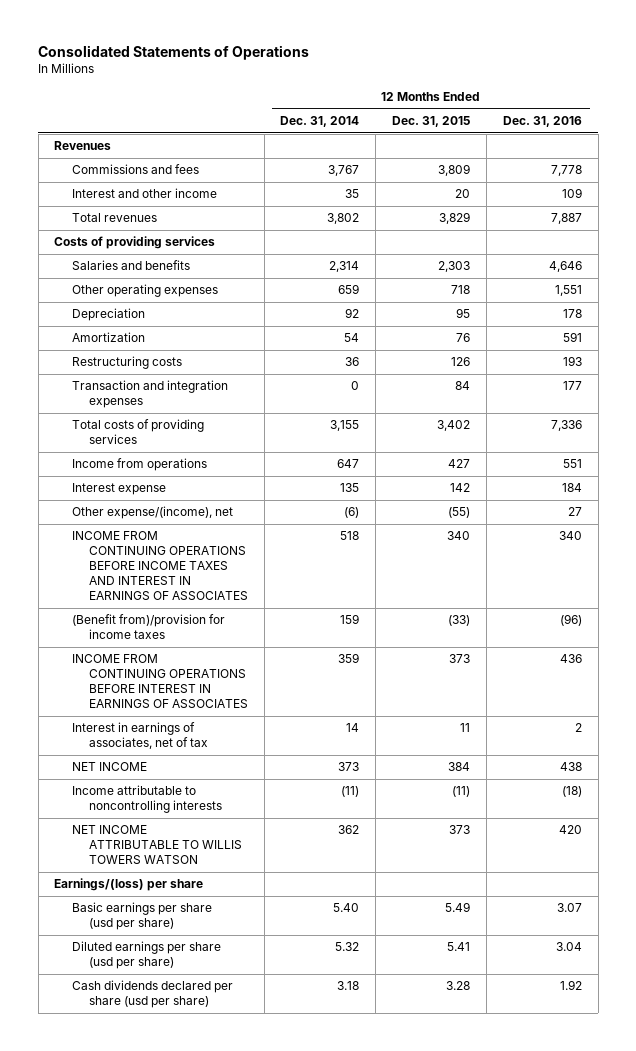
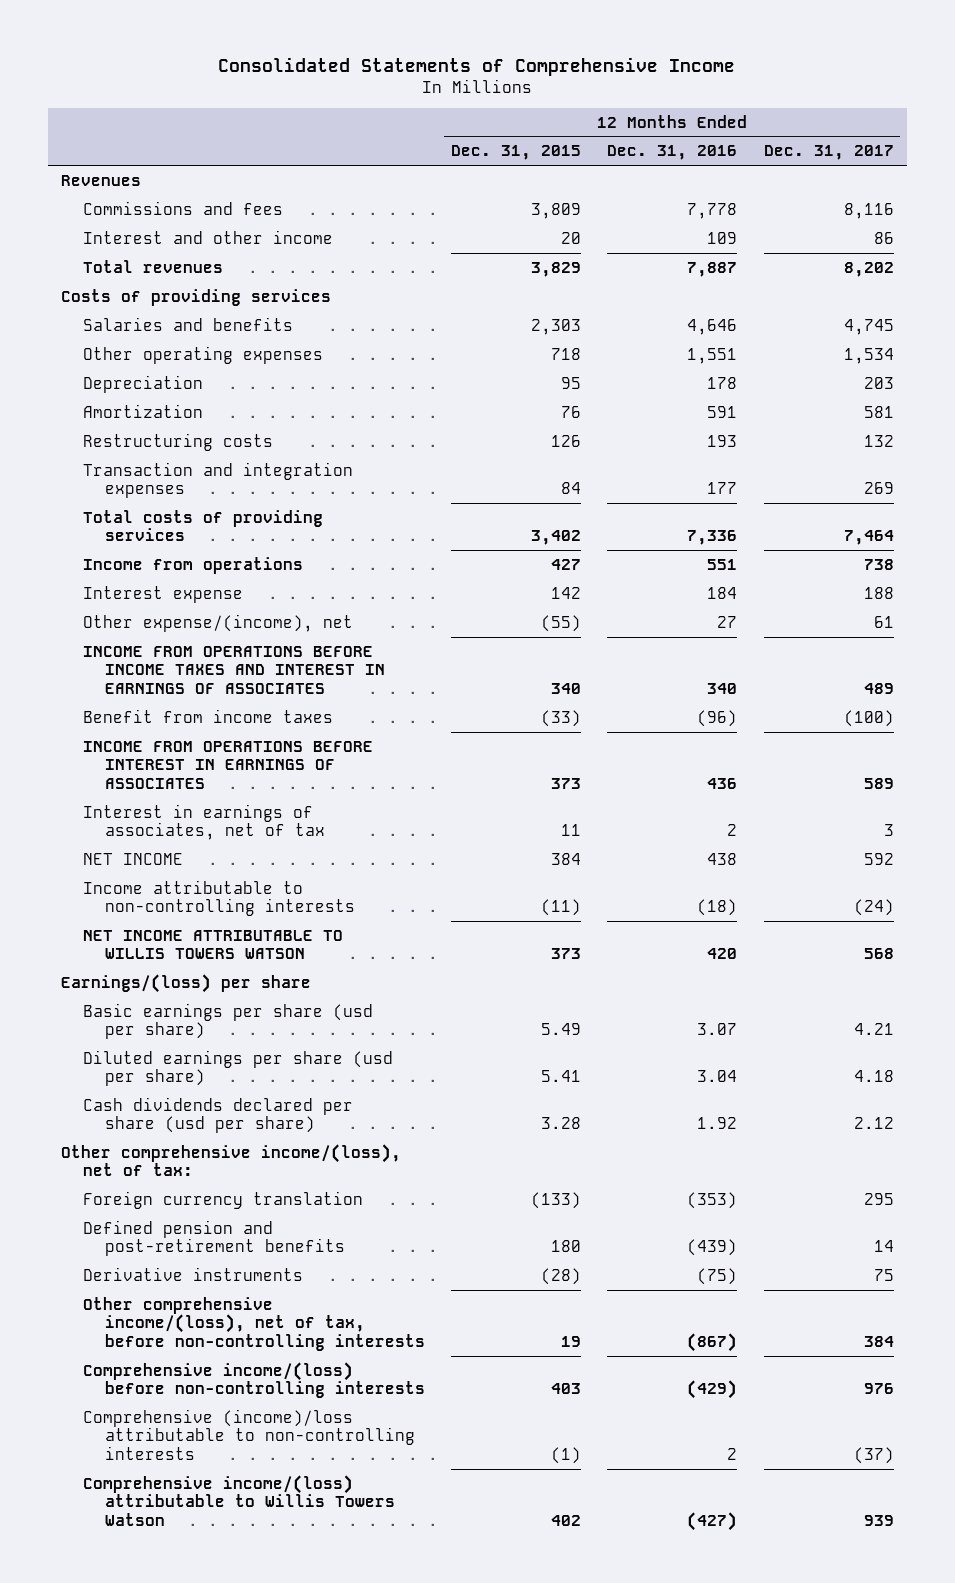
[38,44,310,60] Consolidated Statements of Operations -> [218,56,736,76] Consolidated Statements of Comprehensive Income
[280,116,360,128] Dec. 31, 2014 -> none
none -> [763,145,894,161] Dec. 31, 2017
[71,531,248,601] INCOME FROM CONTINUING OPERATIONS BEFORE INCOME TAXES AND INTEREST IN EARNINGS OF ASSOCIATES -> [82,645,385,694] INCOME FROM OPERATIONS BEFORE INCOME TAXES AND INTEREST IN EARNINGS OF ASSOCIATES
[71,614,225,640] (Benefit from)/provision for income taxes -> [82,708,333,723] Benefit from income taxes
[71,654,248,709] INCOME FROM CONTINUING OPERATIONS BEFORE INTEREST IN EARNINGS OF ASSOCIATES -> [82,740,373,789] INCOME FROM OPERATIONS BEFORE INTEREST IN EARNINGS OF ASSOCIATES
[71,785,222,814] Income attributable to noncontrolling interests -> [82,879,355,917] Income attributable to non-controlling interests
none -> [60,1143,401,1177] Other comprehensive income/(loss), net of tax:
none -> [82,1190,363,1209] Foreign currency translation
none -> [82,1219,345,1257] Defined pension and post-retirement benefits
none -> [82,1266,303,1281] Derivative instruments
none -> [82,1296,425,1351] Other comprehensive income/(loss), net of tax, before non-controlling interests
none -> [82,1361,425,1399] Comprehensive income/(loss) before non-controlling interests
none -> [82,1408,415,1460] Comprehensive (income)/loss attributable to non-controlling interests
none -> [82,1474,395,1526] Comprehensive income/(loss) attributable to Willis Towers Watson

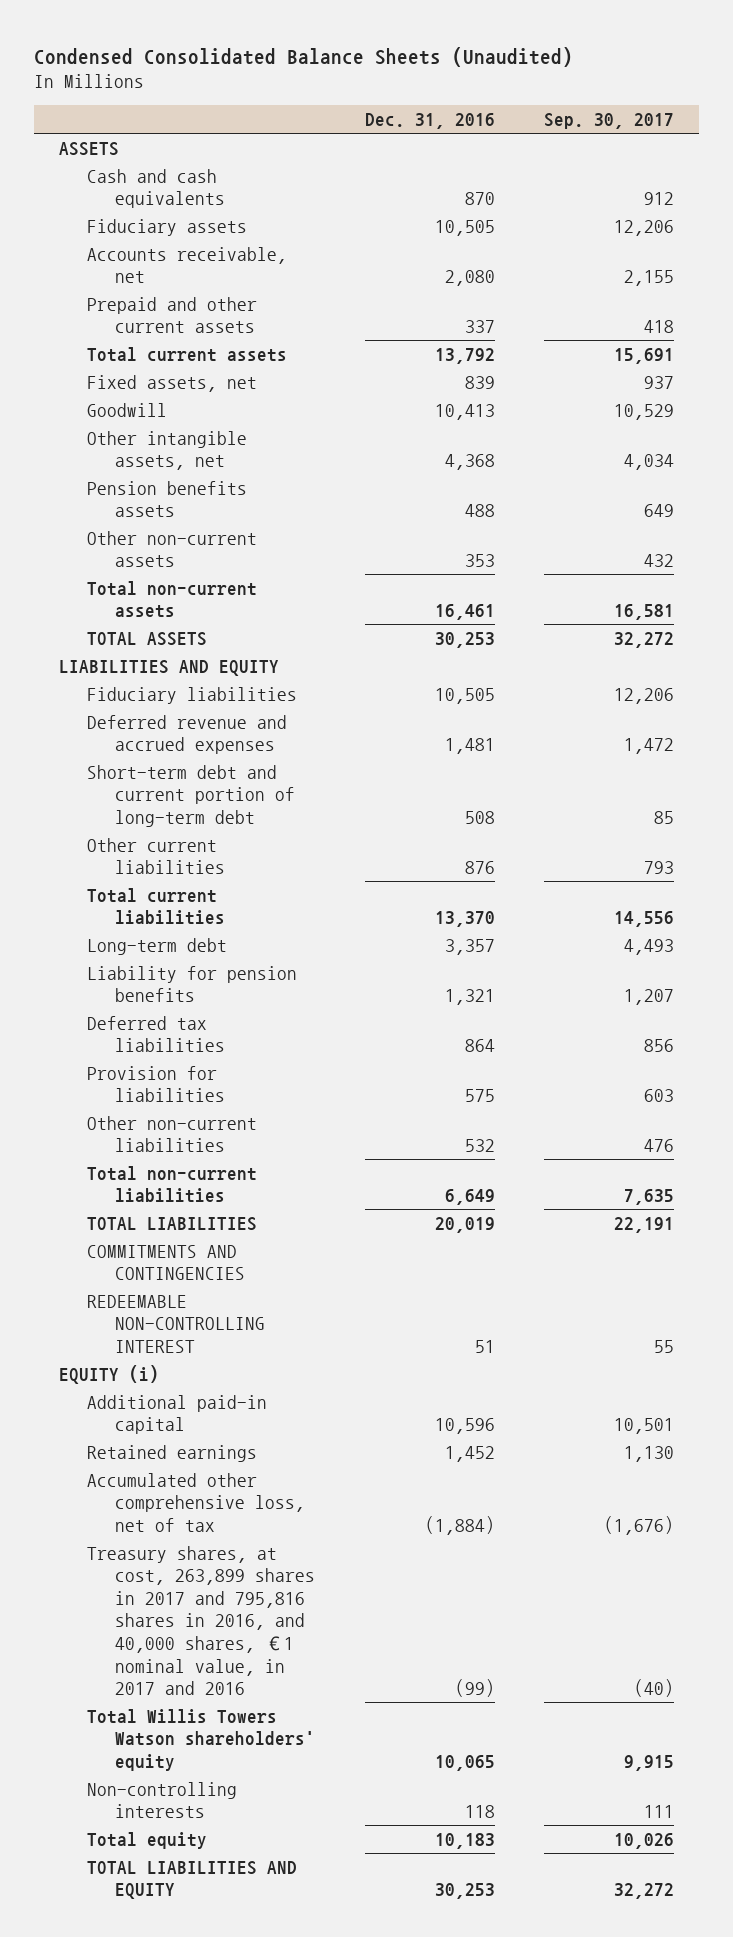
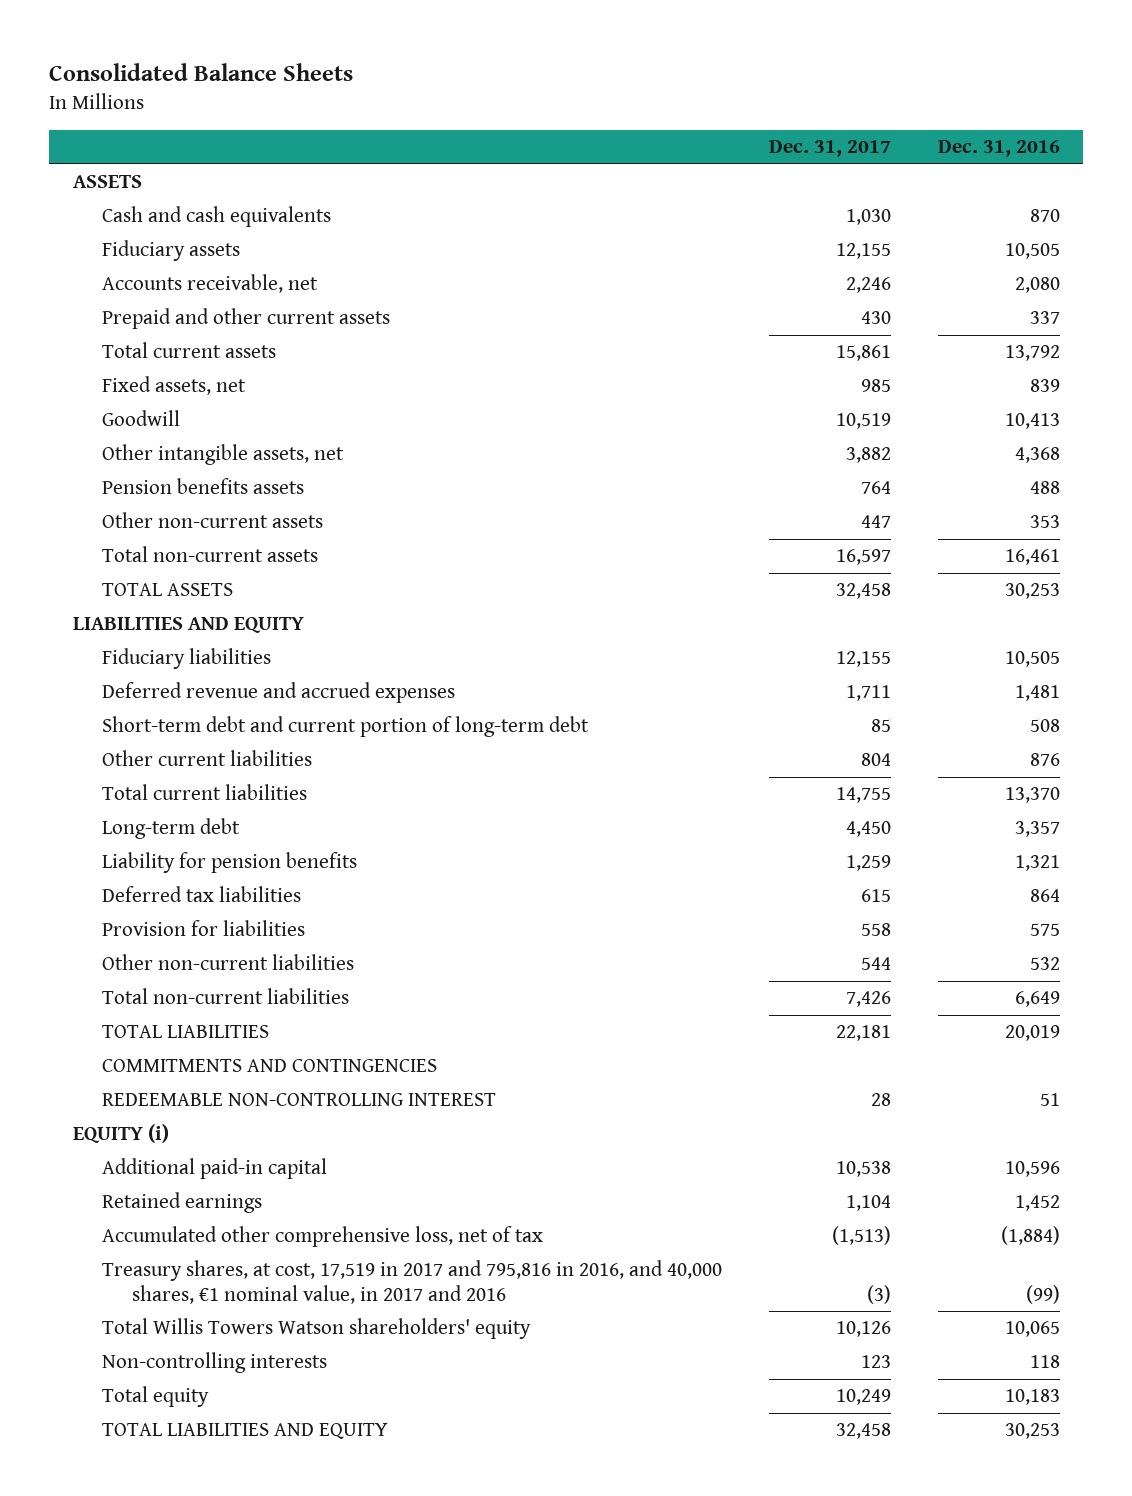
[34,46,574,67] Condensed Consolidated Balance Sheets (Unaudited) -> [49,63,354,82] Consolidated Balance Sheets
[544,113,675,130] Sep. 30, 2017 -> none
none -> [769,140,892,158] Dec. 31, 2017
[87,1545,316,1696] Treasury shares, at cost, 263,899 shares in 2017 and 795,816 shares in 2016, and 40,000 shares, €1 nominal value, in 2017 and 2016 -> [102,1260,723,1304] Treasury shares, at cost, 17,519 in 2017 and 795,816 in 2016, and 40,000 shares, €1 nominal value, in 2017 and 2016

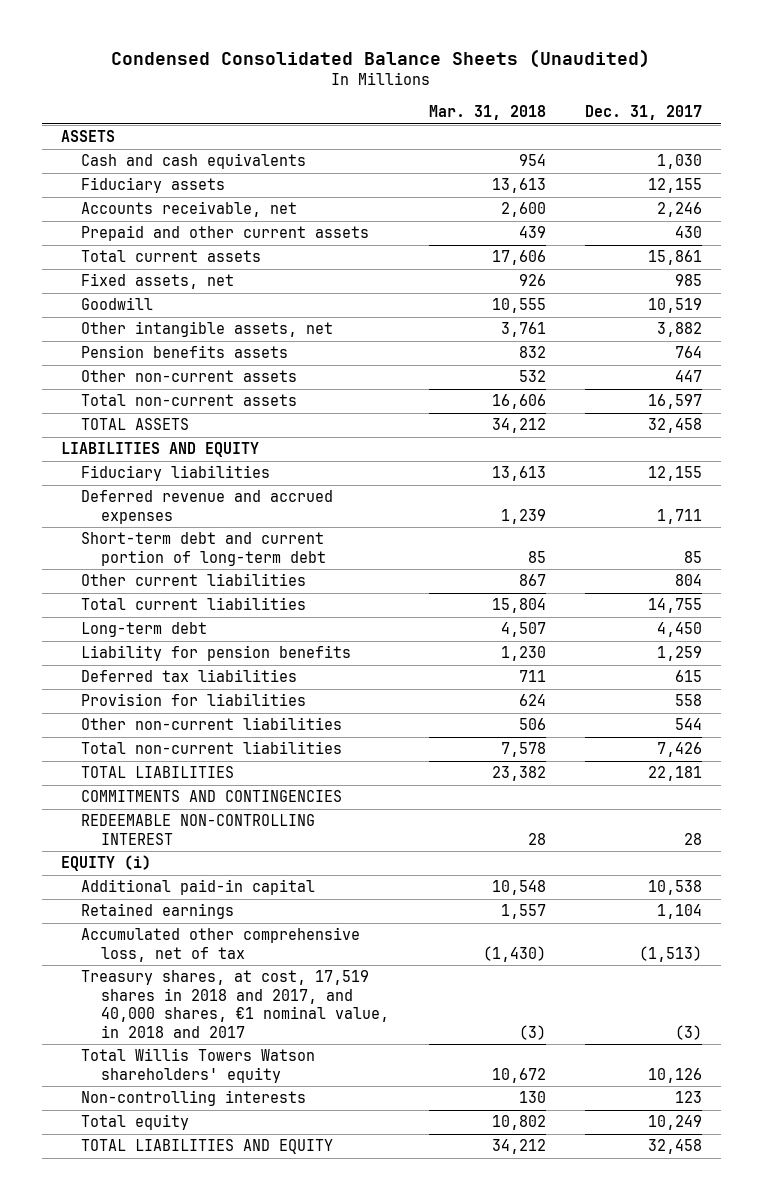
[49,63,354,82] Consolidated Balance Sheets -> [111,48,651,68] Condensed Consolidated Balance Sheets (Unaudited)
[937,140,1060,158] Dec. 31, 2016 -> none
none -> [428,105,546,121] Mar. 31, 2018
[102,1260,723,1304] Treasury shares, at cost, 17,519 in 2017 and 795,816 in 2016, and 40,000 shares, €1 nominal value, in 2017 and 2016 -> [81,970,390,1038] Treasury shares, at cost, 17,519 shares in 2018 and 2017, and 40,000 shares, €1 nominal value, in 2018 and 2017

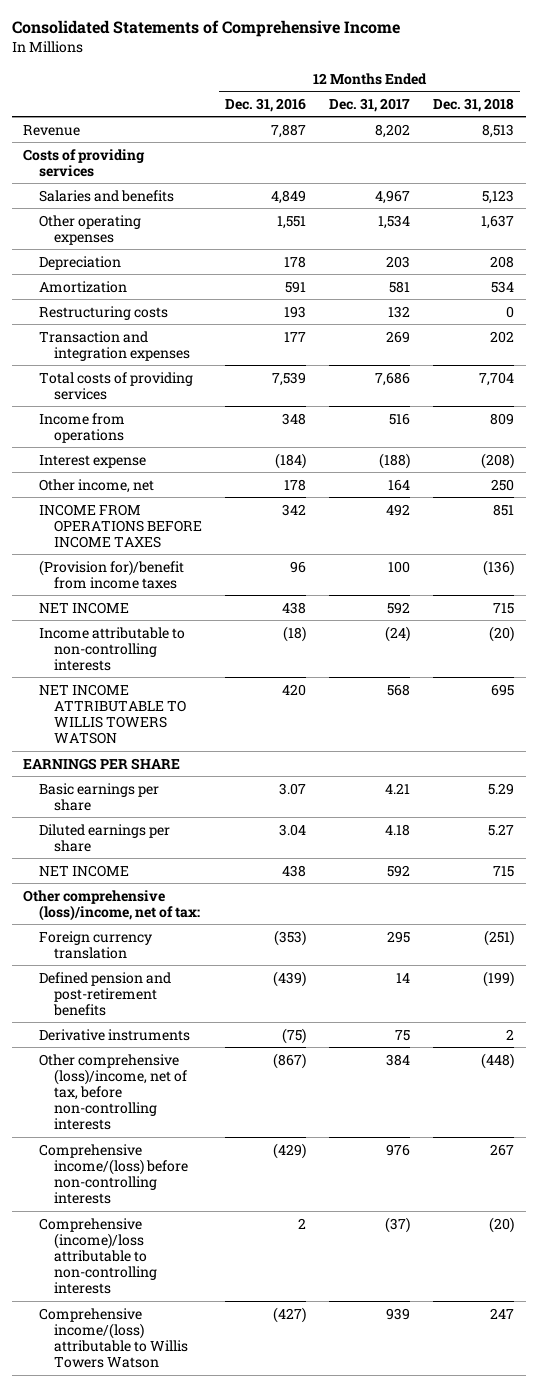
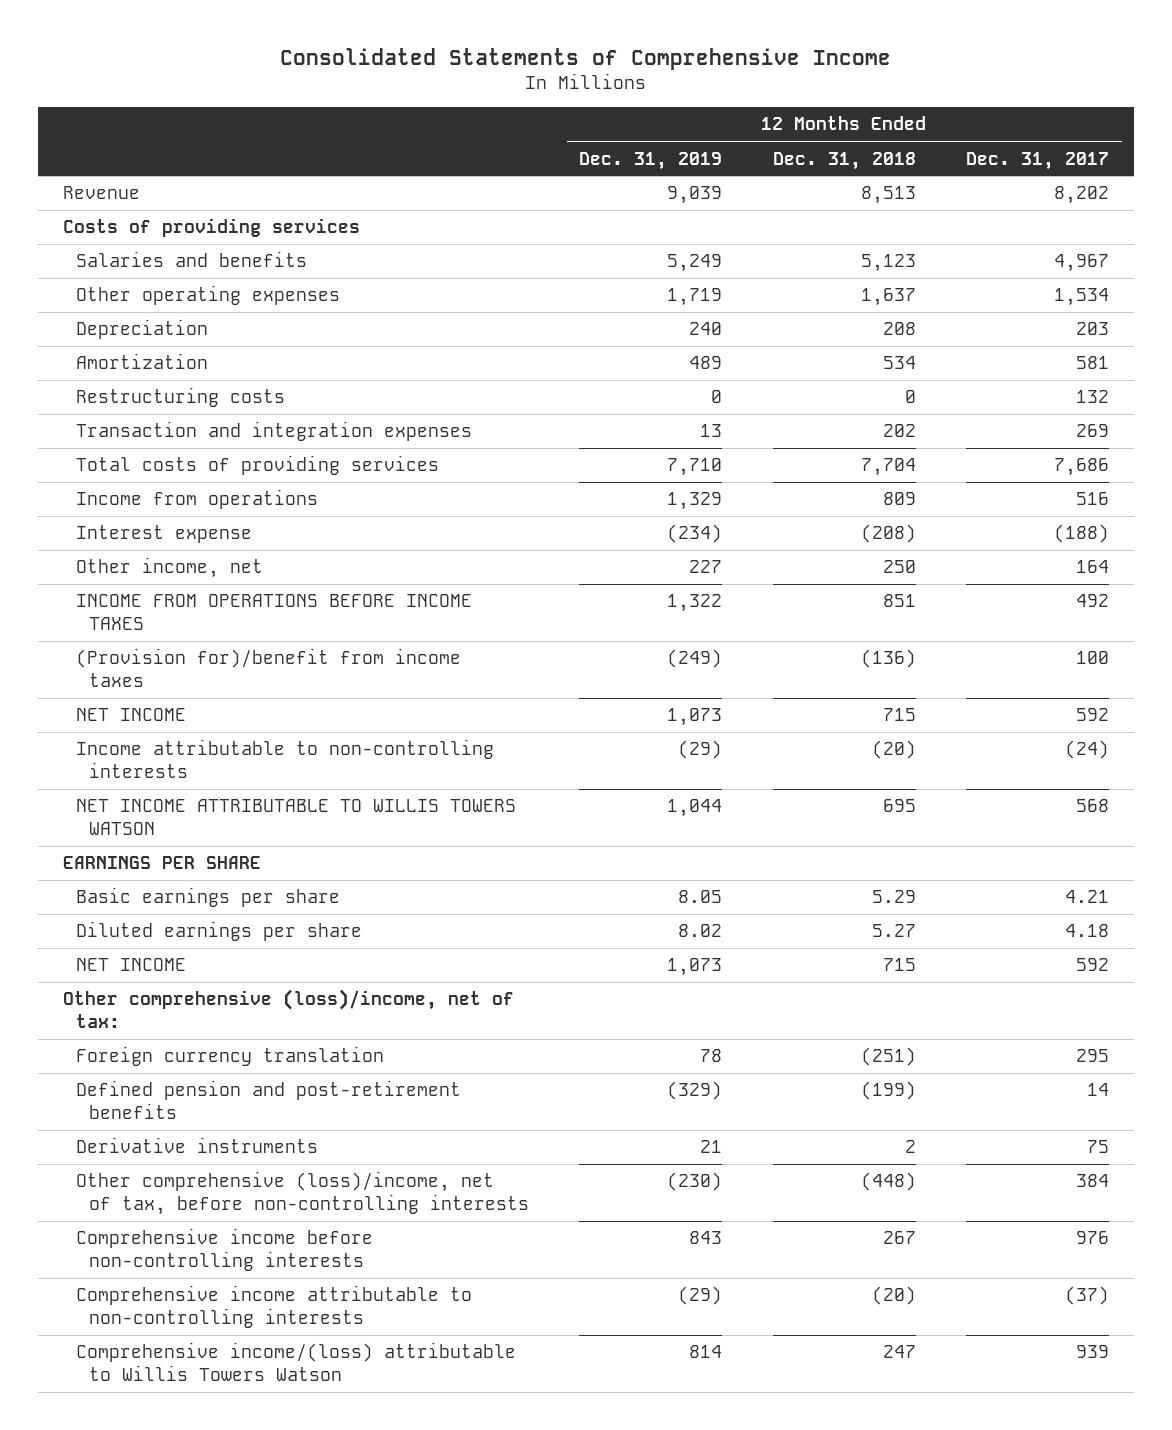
[225,97,307,112] Dec. 31, 2016 -> none
none -> [579,151,723,170] Dec. 31, 2019
[38,1143,189,1205] Comprehensive income/(loss) before non-controlling interests -> [75,1228,373,1272] Comprehensive income before non-controlling interests
[38,1217,158,1295] Comprehensive (income)/loss attributable to non-controlling interests -> [75,1285,472,1329] Comprehensive income attributable to non-controlling interests

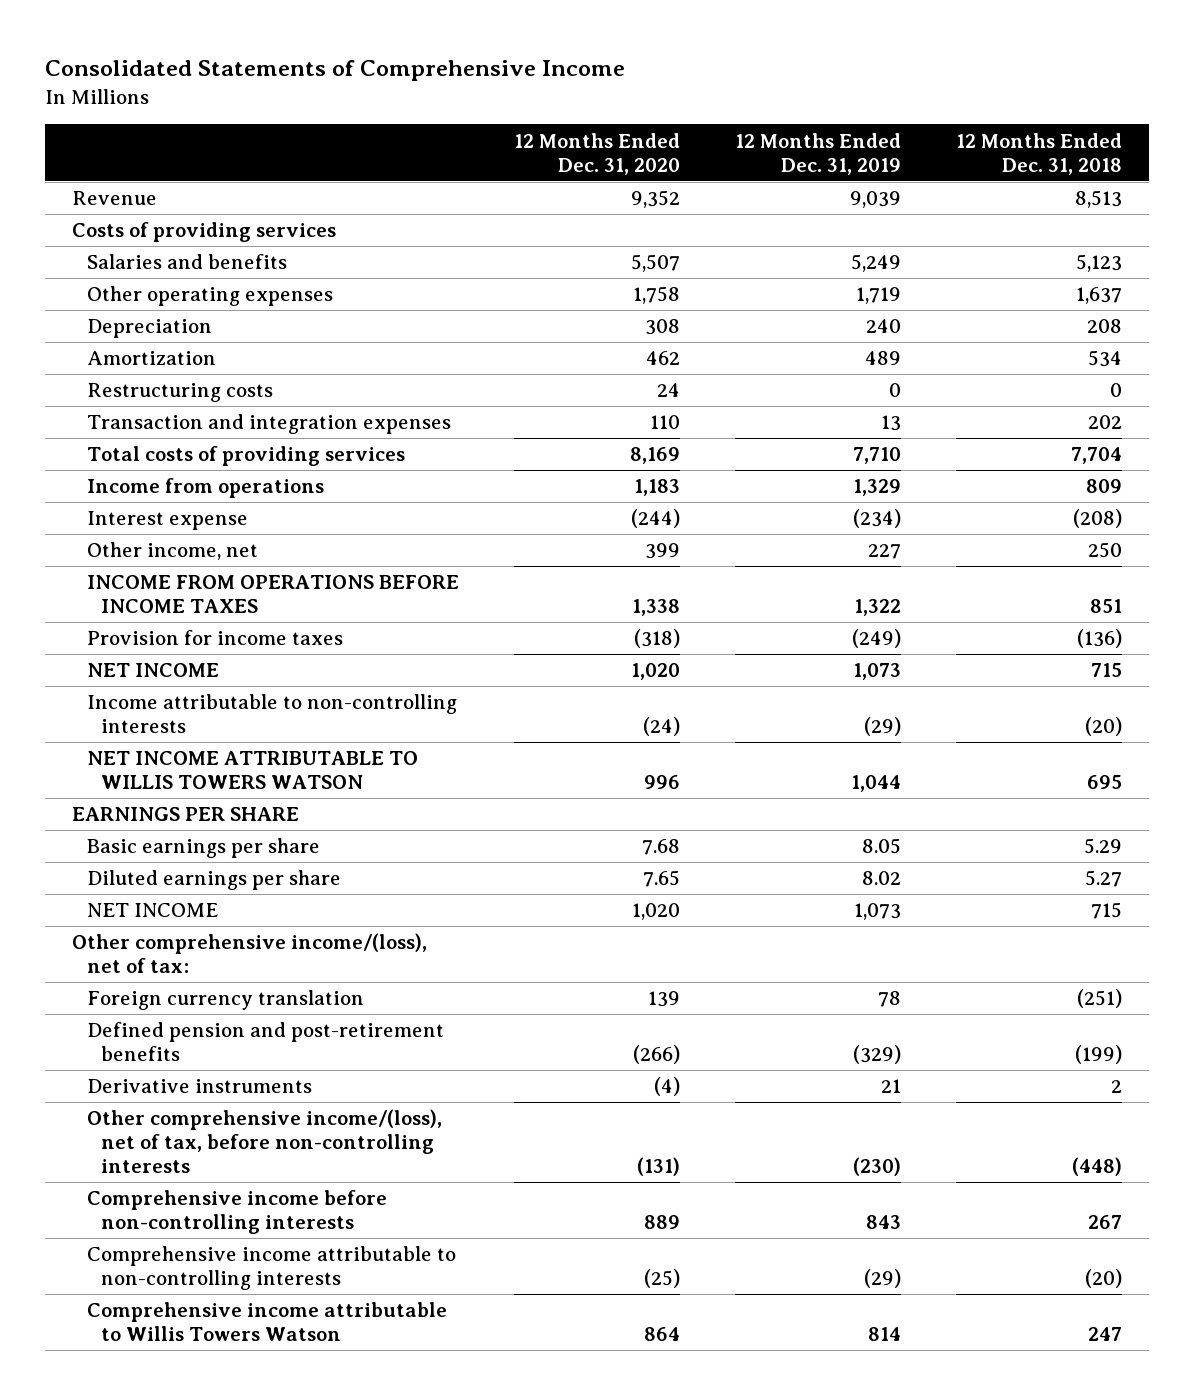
[965,151,1109,170] Dec. 31, 2017 -> none
none -> [513,132,680,175] 12 Months Ended Dec. 31, 2020
[75,648,461,688] (Provision for)/benefit from income taxes -> [86,630,343,646] Provision for income taxes
[62,989,514,1029] Other comprehensive (loss)/income, net of tax: -> [72,933,428,974] Other comprehensive income/(loss), net of tax:
[75,1171,530,1216] Other comprehensive (loss)/income, net of tax, before non-controlling interests -> [86,1109,442,1174] Other comprehensive income/(loss), net of tax, before non-controlling interests
[75,1342,516,1382] Comprehensive income/(loss) attributable to Willis Towers Watson -> [86,1302,447,1342] Comprehensive income attributable to Willis Towers Watson

